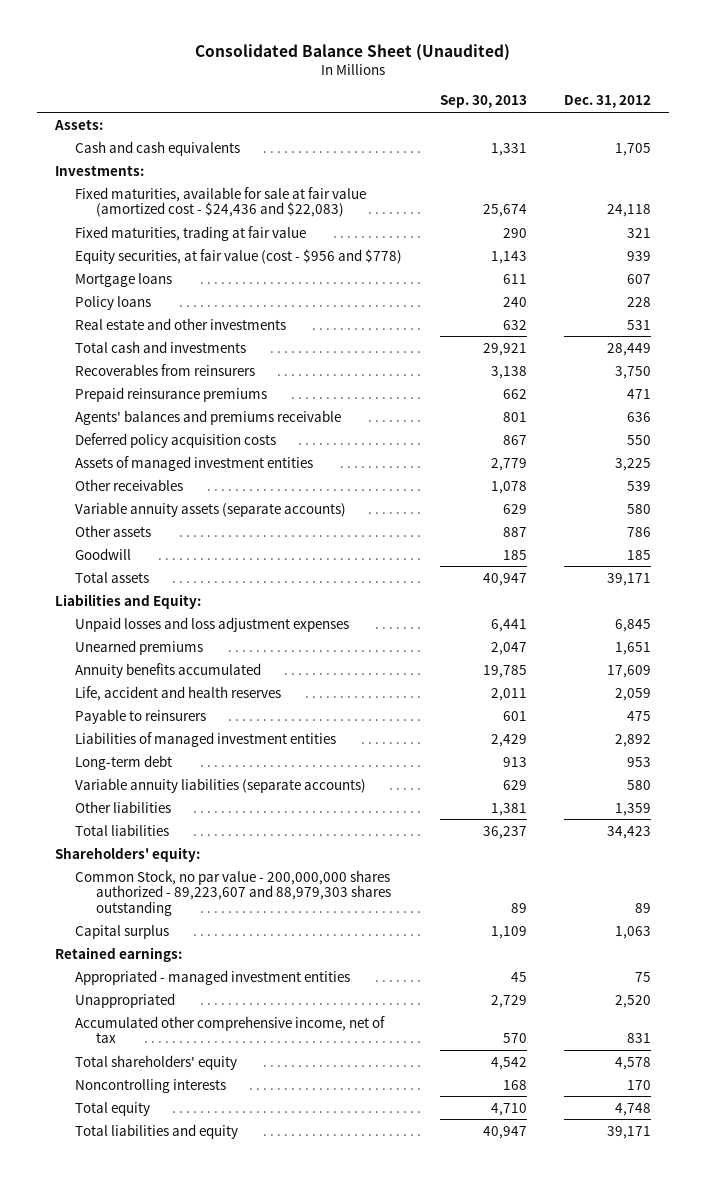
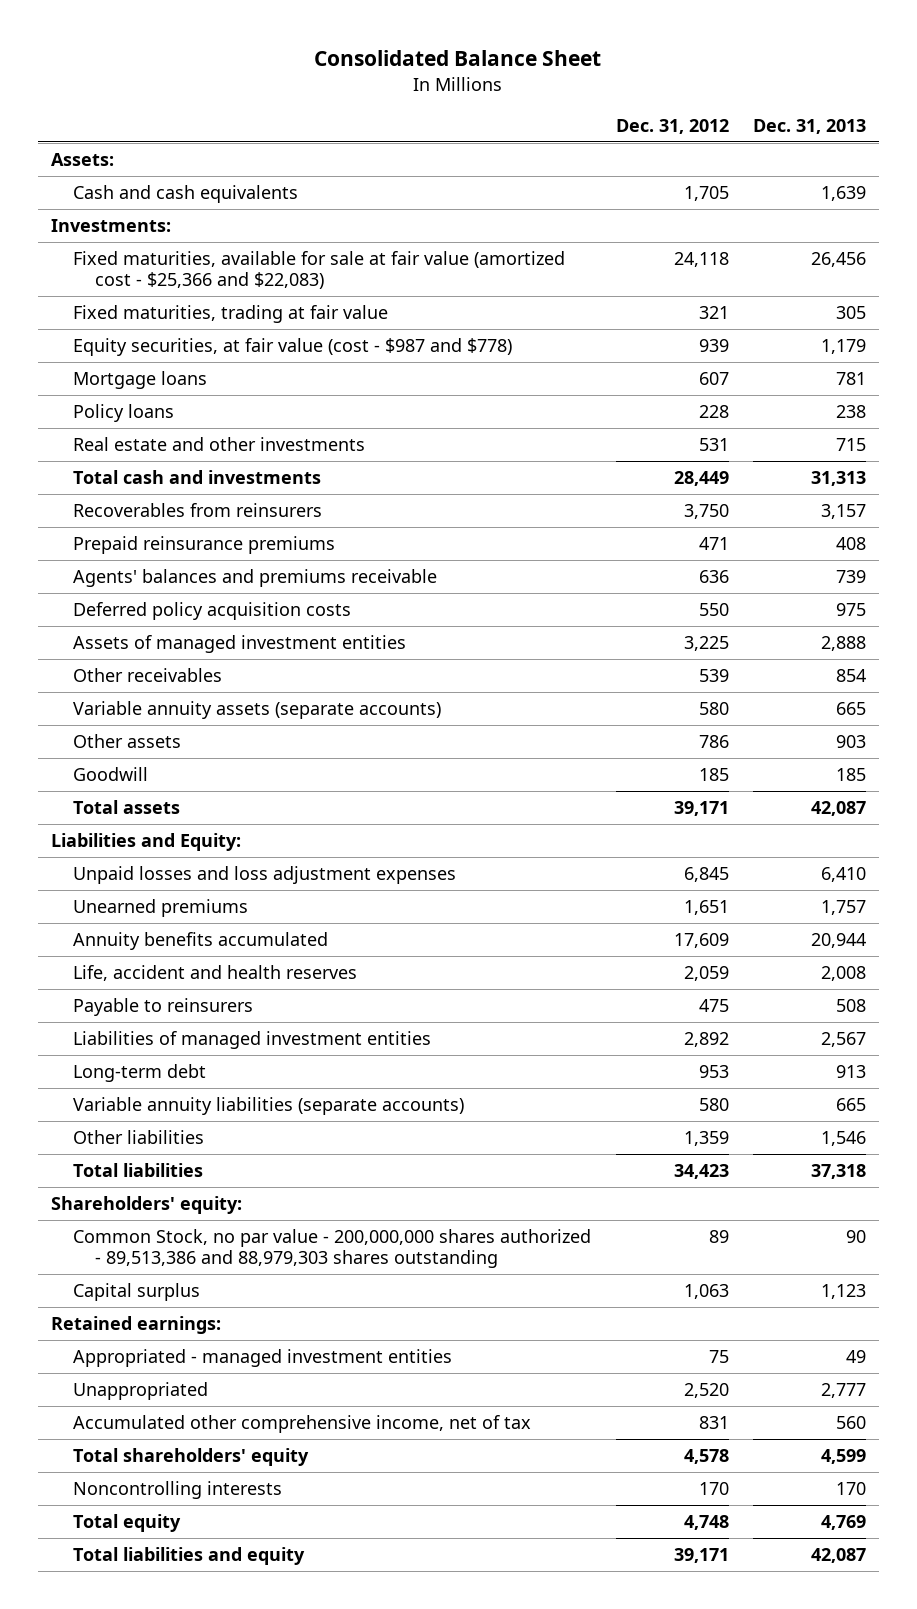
[194,44,510,62] Consolidated Balance Sheet (Unaudited) -> [314,50,602,67] Consolidated Balance Sheet
[439,95,527,109] Sep. 30, 2013 -> none
none -> [753,118,867,134] Dec. 31, 2013
[75,186,367,218] Fixed maturities, available for sale at fair value (amortized cost - $24,436 and $22,083) -> [72,250,565,290] Fixed maturities, available for sale at fair value (amortized cost - $25,366 and $22,083)
[75,248,403,264] Equity securities, at fair value (cost - $956 and $778) -> [72,337,512,356] Equity securities, at fair value (cost - $987 and $778)
[75,869,391,916] Common Stock, no par value - 200,000,000 shares authorized - 89,223,607 and 88,979,303 shares outstanding -> [72,1228,591,1269] Common Stock, no par value - 200,000,000 shares authorized - 89,513,386 and 88,979,303 shares outstanding

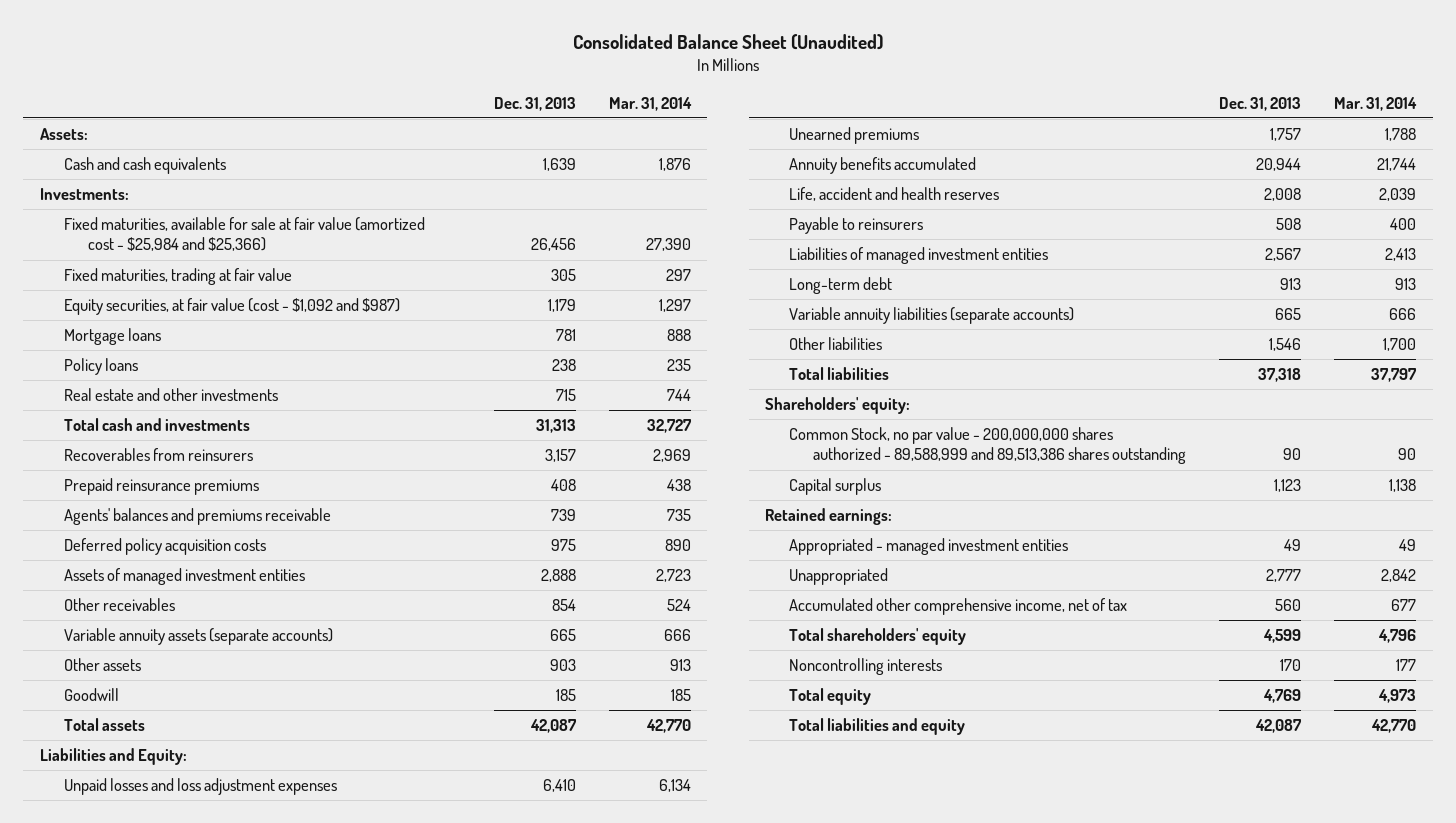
[314,50,602,67] Consolidated Balance Sheet -> [573,33,884,50] Consolidated Balance Sheet (Unaudited)
[615,118,729,134] Dec. 31, 2012 -> none
none -> [608,96,692,111] Mar. 31, 2014
[72,250,565,290] Fixed maturities, available for sale at fair value (amortized cost - $25,366 and $22,083) -> [63,217,425,252] Fixed maturities, available for sale at fair value (amortized cost - $25,984 and $25,366)
[72,337,512,356] Equity securities, at fair value (cost - $987 and $778) -> [63,298,400,316] Equity securities, at fair value (cost - $1,092 and $987)
[72,1228,591,1269] Common Stock, no par value - 200,000,000 shares authorized - 89,513,386 and 88,979,303 shares outstanding -> [789,427,1187,465] Common Stock, no par value - 200,000,000 shares authorized - 89,588,999 and 89,513,386 shares outstanding

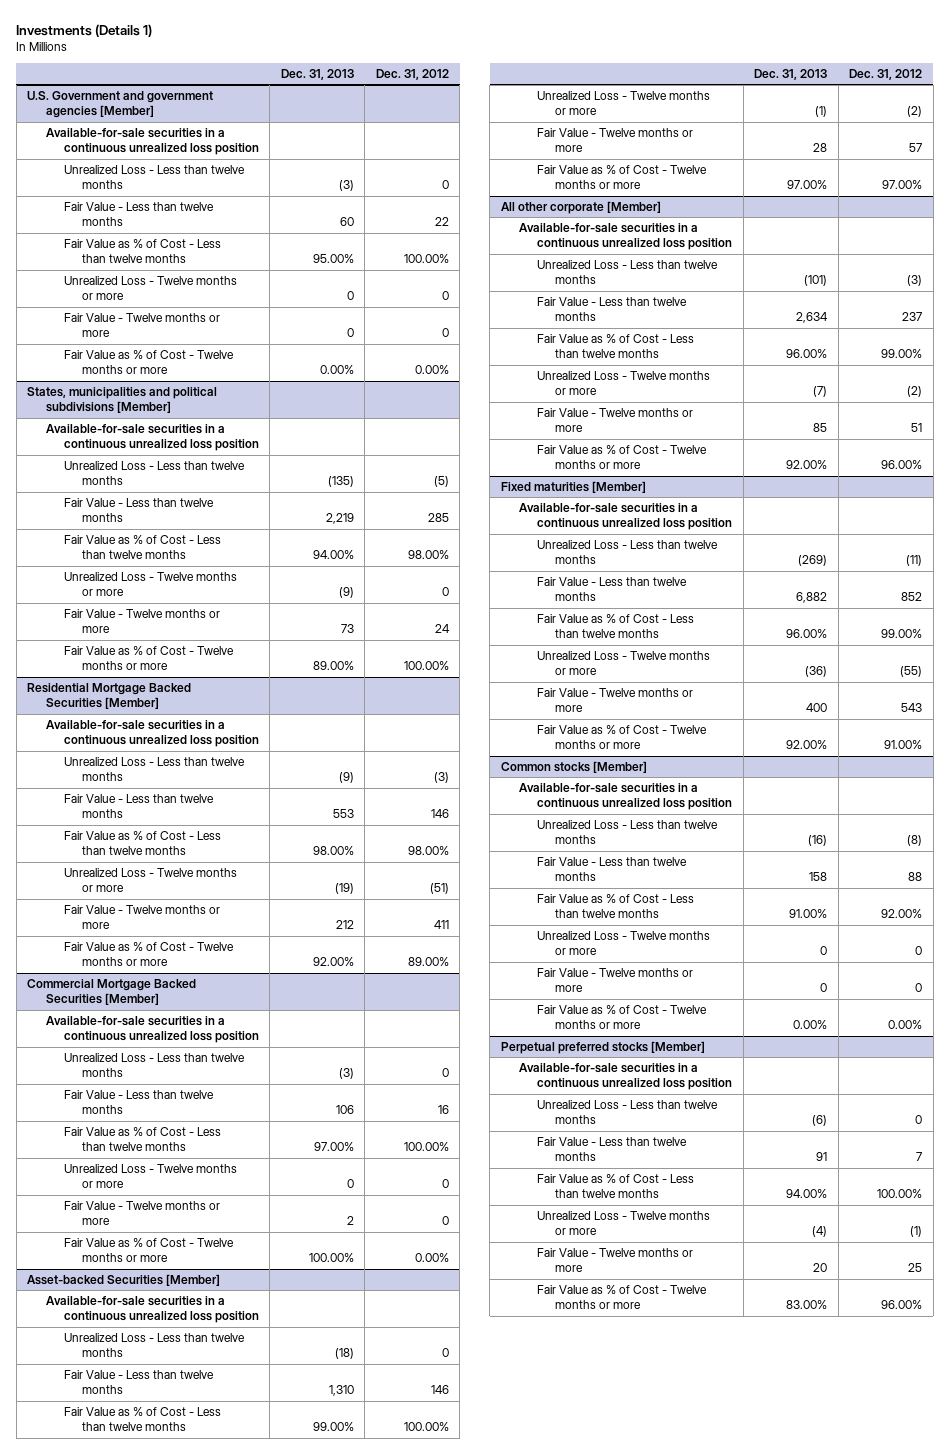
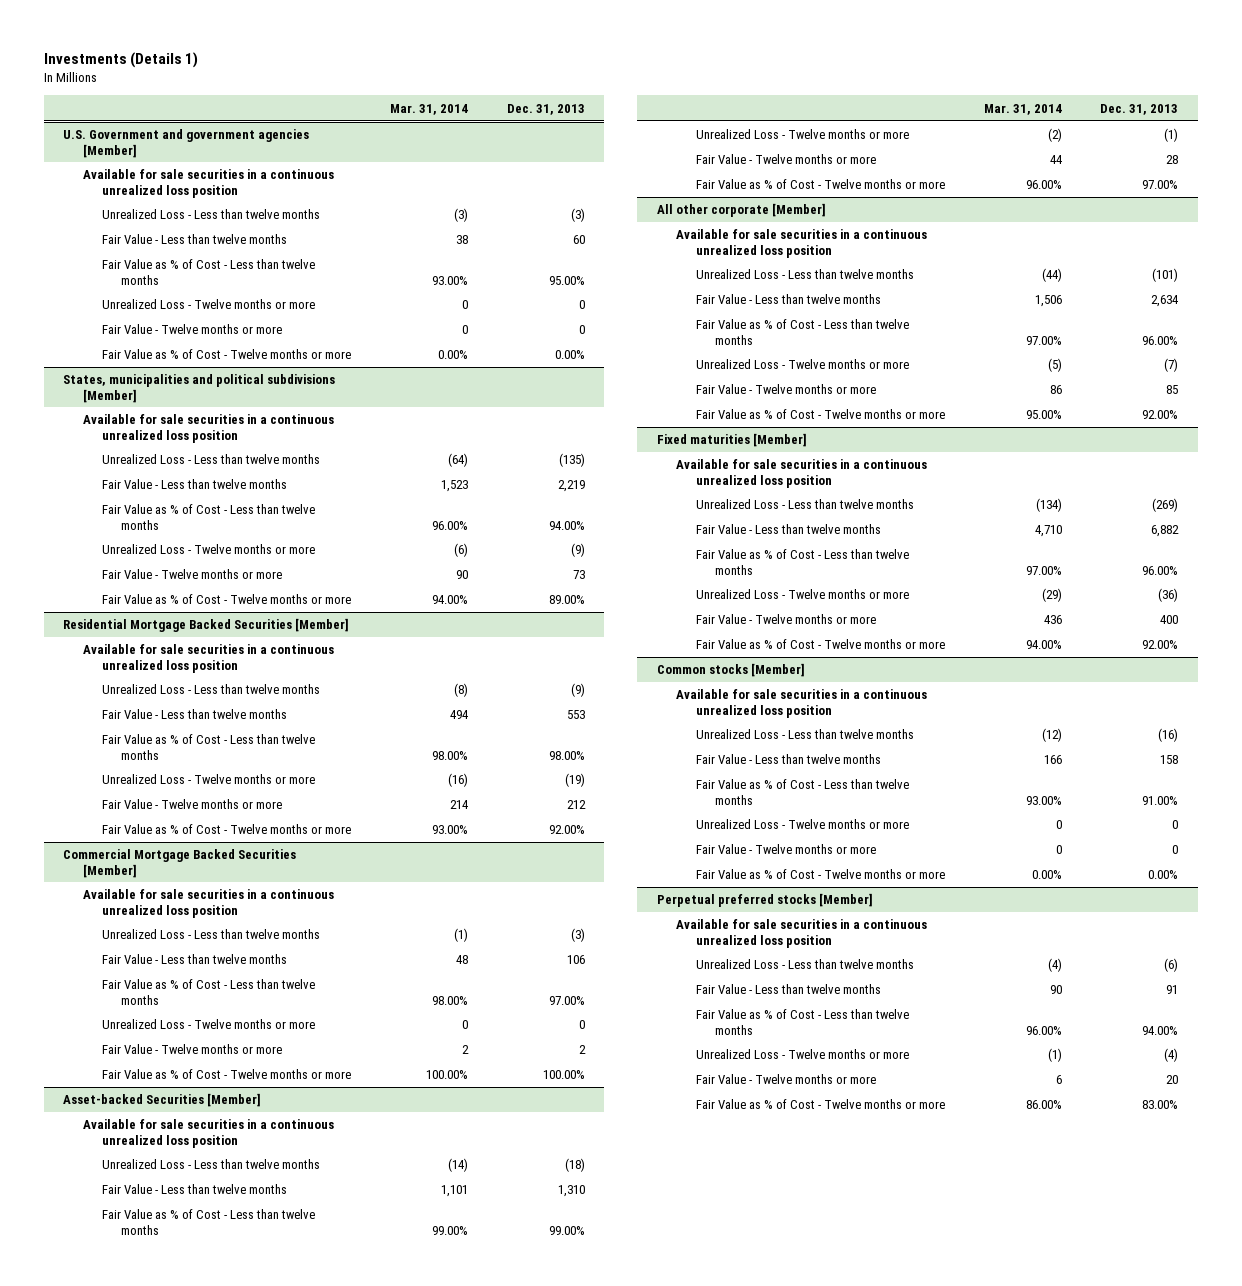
[375,68,449,80] Dec. 31, 2012 -> none
none -> [390,103,469,115] Mar. 31, 2014
[45,128,259,156] Available-for-sale securities in a continuous unrealized loss position -> [82,169,334,198] Available for sale securities in a continuous unrealized loss position
[45,424,259,452] Available-for-sale securities in a continuous unrealized loss position -> [82,414,334,443] Available for sale securities in a continuous unrealized loss position
[45,720,259,748] Available-for-sale securities in a continuous unrealized loss position -> [82,644,334,673] Available for sale securities in a continuous unrealized loss position
[45,1016,259,1044] Available-for-sale securities in a continuous unrealized loss position -> [82,889,334,918] Available for sale securities in a continuous unrealized loss position
[45,1296,259,1324] Available-for-sale securities in a continuous unrealized loss position -> [82,1119,334,1148] Available for sale securities in a continuous unrealized loss position
[518,223,733,251] Available-for-sale securities in a continuous unrealized loss position -> [676,229,928,258] Available for sale securities in a continuous unrealized loss position
[518,503,733,531] Available-for-sale securities in a continuous unrealized loss position -> [676,459,928,488] Available for sale securities in a continuous unrealized loss position
[518,783,733,811] Available-for-sale securities in a continuous unrealized loss position -> [676,689,928,718] Available for sale securities in a continuous unrealized loss position
[518,1063,733,1091] Available-for-sale securities in a continuous unrealized loss position -> [676,919,928,948] Available for sale securities in a continuous unrealized loss position

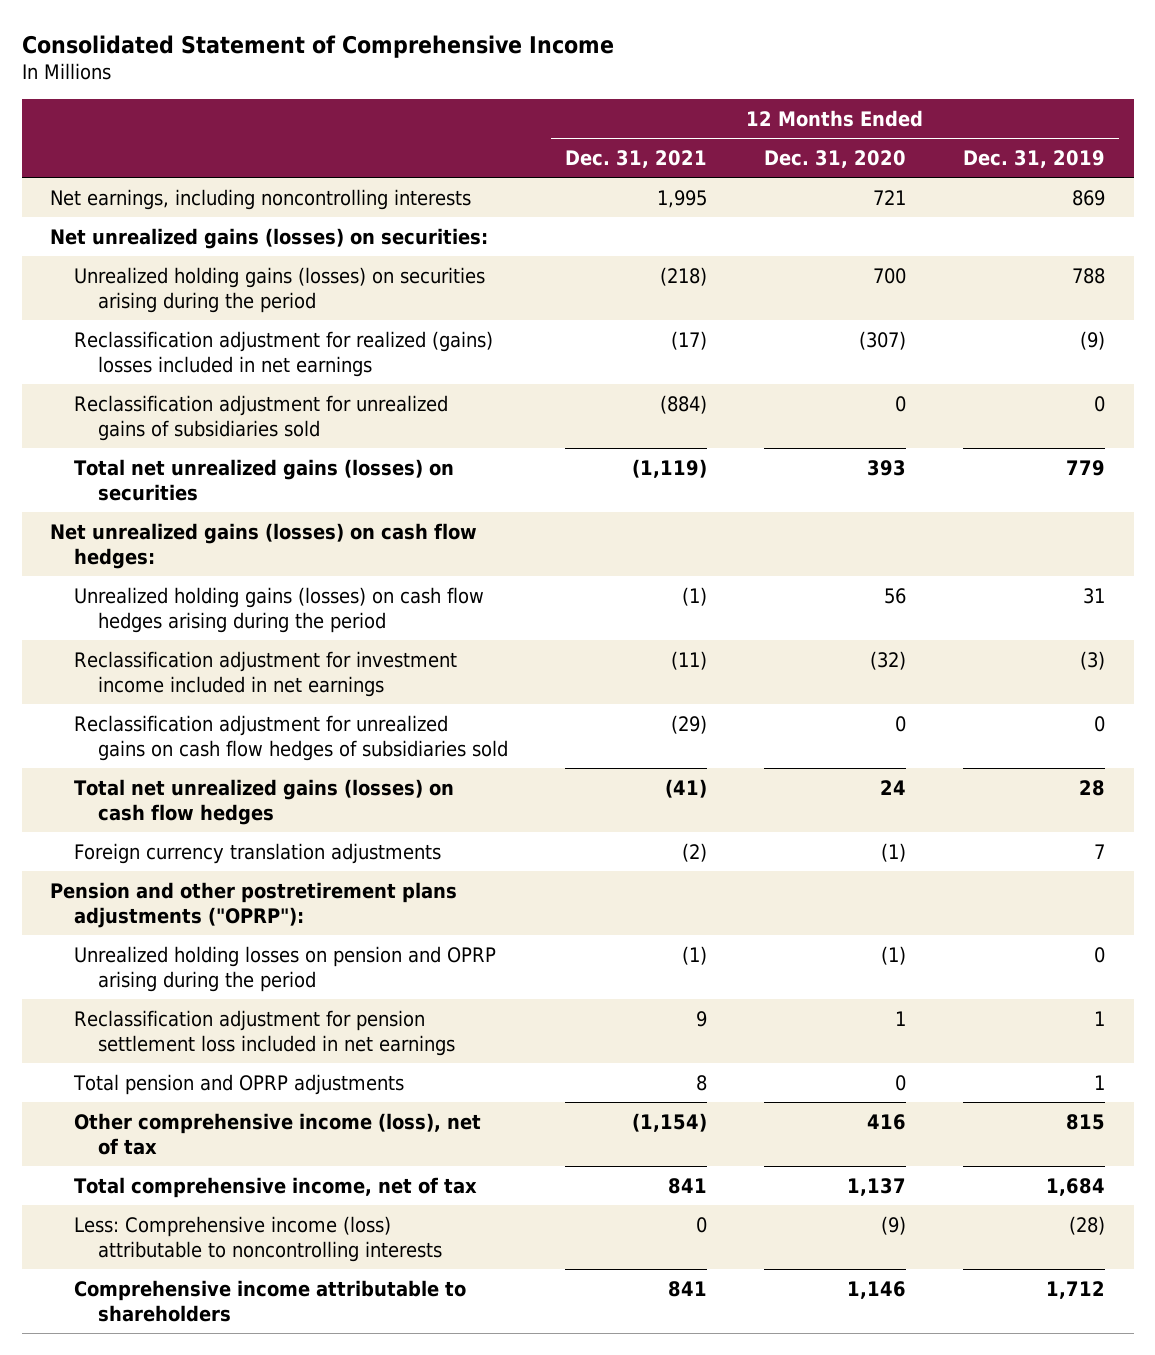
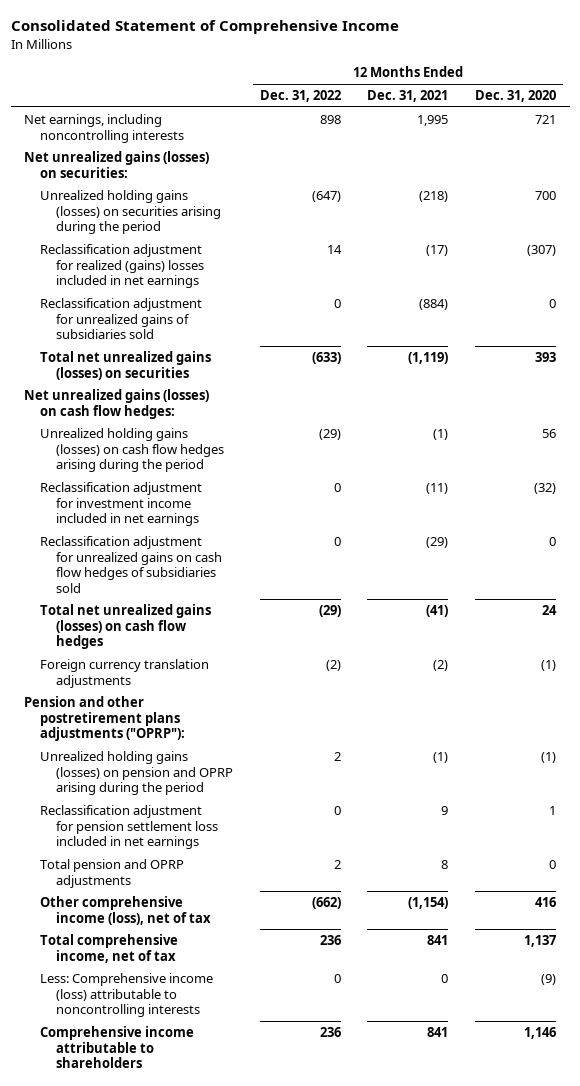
[963,149,1106,168] Dec. 31, 2019 -> none
none -> [259,90,341,103] Dec. 31, 2022
[74,945,497,992] Unrealized holding losses on pension and OPRP arising during the period -> [39,750,233,796] Unrealized holding gains (losses) on pension and OPRP arising during the period

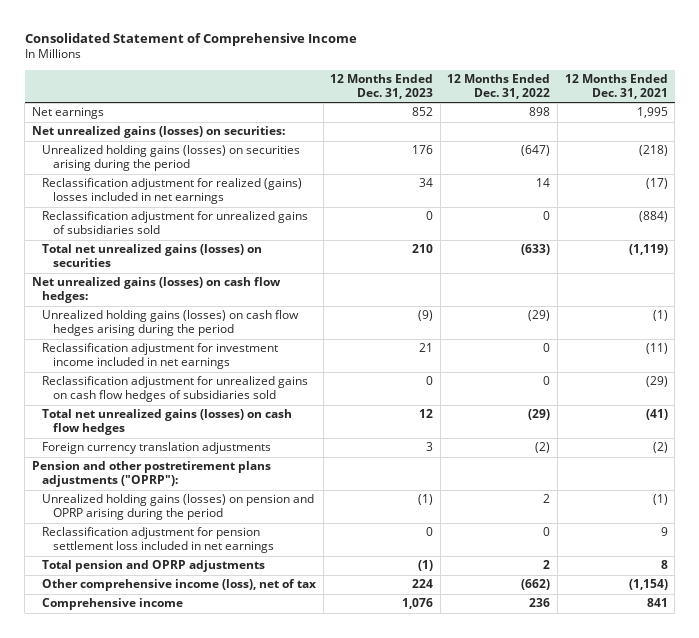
[475,90,557,103] Dec. 31, 2020 -> none
none -> [330,73,434,99] 12 Months Ended Dec. 31, 2023
[24,113,184,143] Net earnings, including noncontrolling interests -> [31,107,104,120] Net earnings
[39,933,178,963] Total comprehensive income, net of tax -> none
[39,972,213,1018] Less: Comprehensive income (loss) attributable to noncontrolling interests -> none
[39,1025,194,1069] Comprehensive income attributable to shareholders -> [42,598,184,611] Comprehensive income

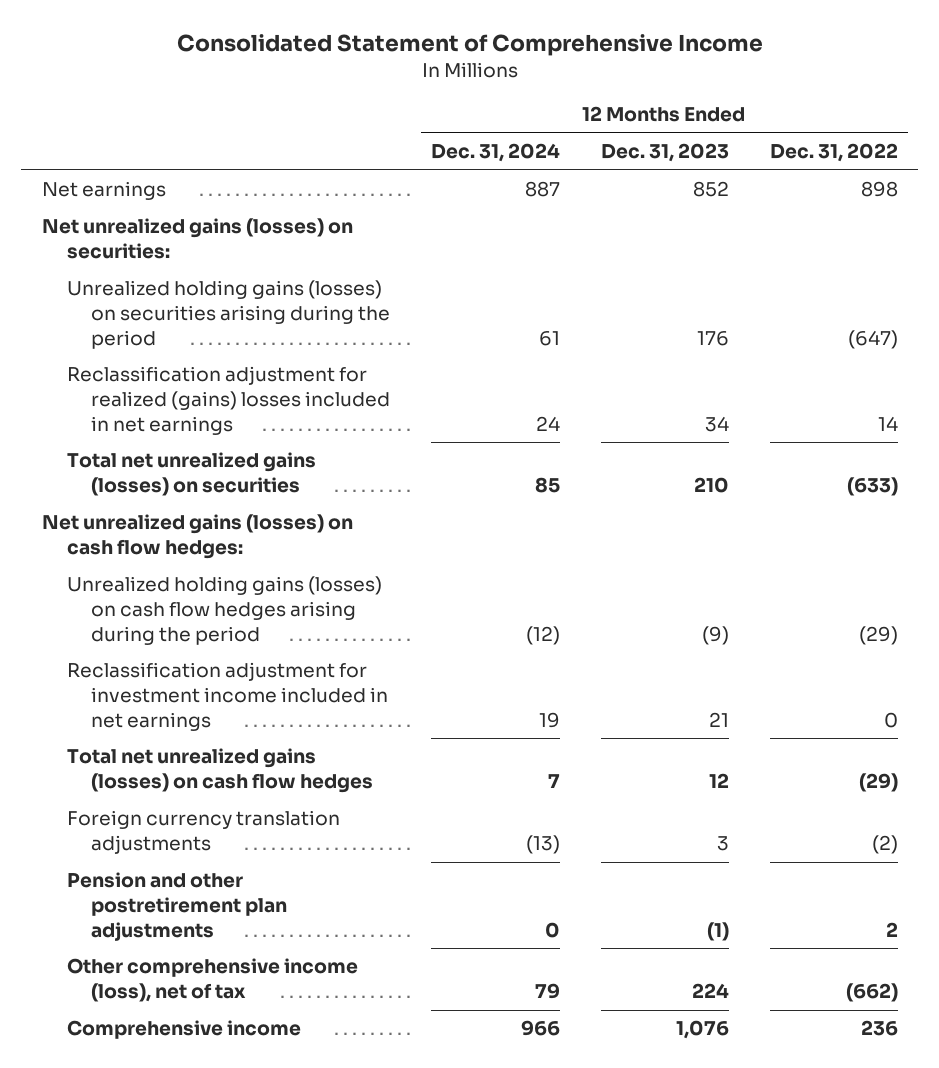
[564,73,668,99] 12 Months Ended Dec. 31, 2021 -> none
none -> [431,143,561,163] Dec. 31, 2024
[42,211,309,235] Reclassification adjustment for unrealized gains of subsidiaries sold -> none
[42,376,309,403] Reclassification adjustment for unrealized gains on cash flow hedges of subsidiaries sold -> none
[31,461,271,488] Pension and other postretirement plans adjustments ("OPRP"): -> none
[42,494,315,521] Unrealized holding gains (losses) on pension and OPRP arising during the period -> none
[42,527,275,554] Reclassification adjustment for pension settlement loss included in net earnings -> none
[42,560,266,573] Total pension and OPRP adjustments -> [66,872,288,941] Pension and other postretirement plan adjustments

